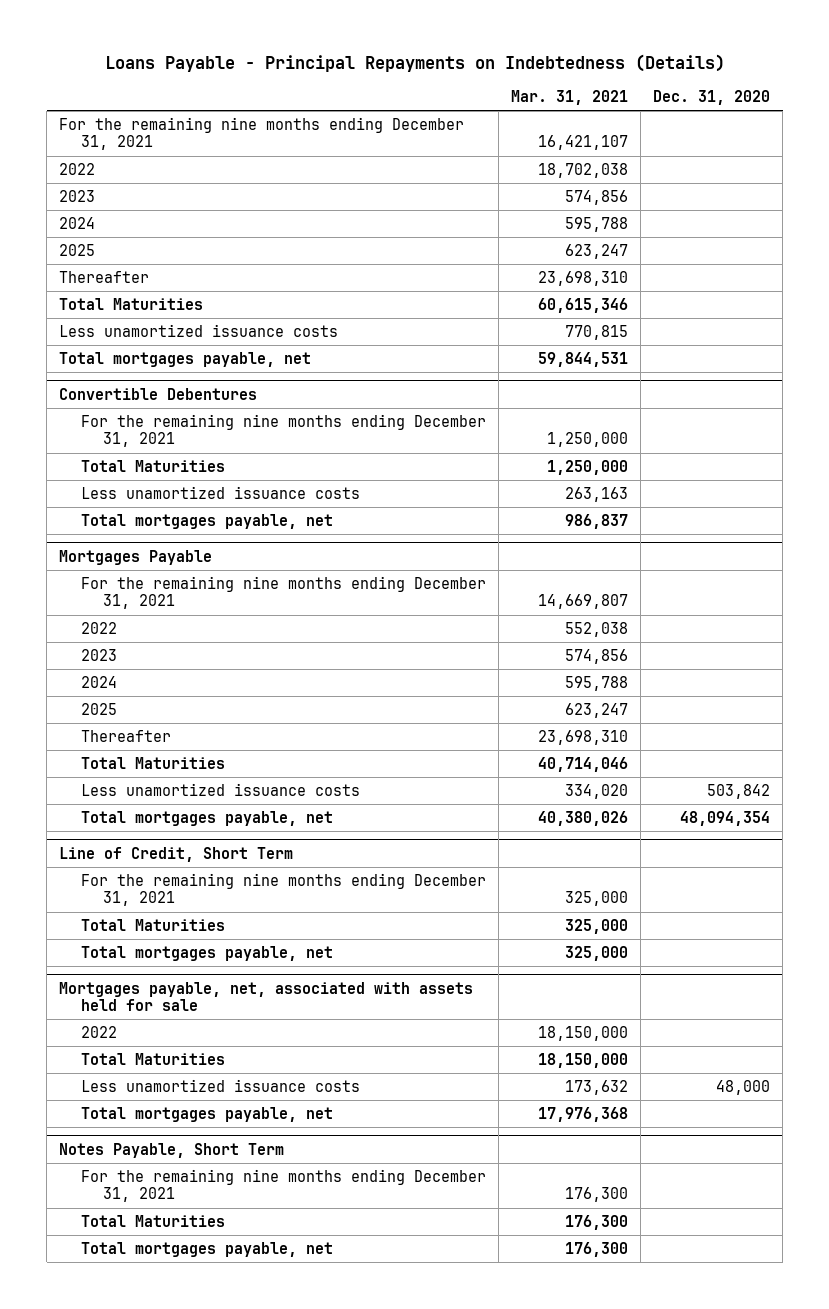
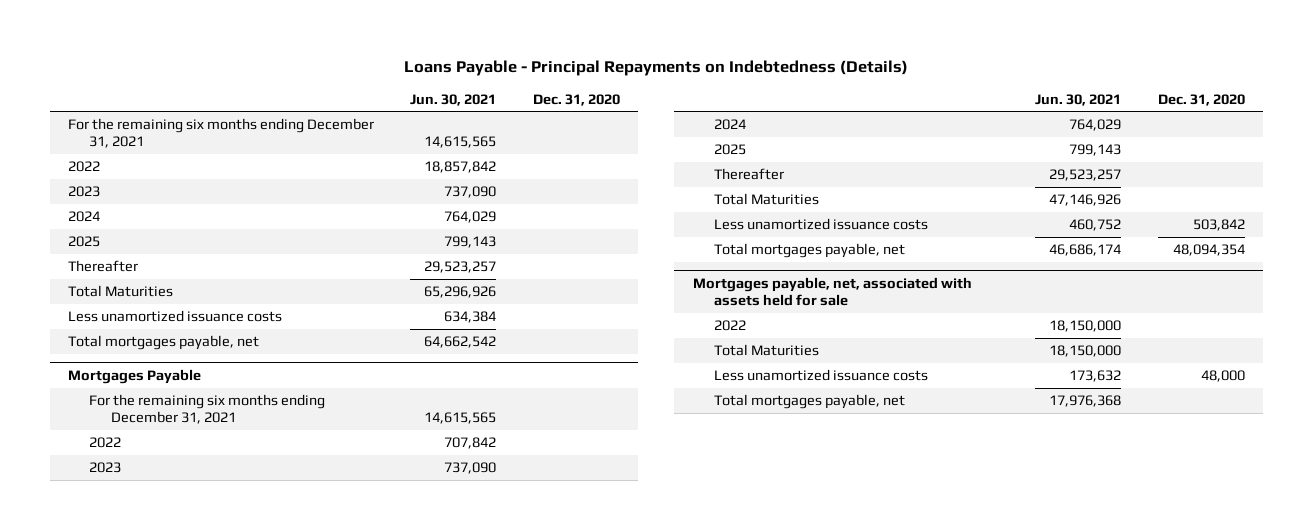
[511,89,629,105] Mar. 31, 2021 -> none
none -> [410,93,497,106] Jun. 30, 2021
[59,116,465,151] For the remaining nine months ending December 31, 2021 -> [67,118,374,149] For the remaining six months ending December 31, 2021
[59,387,258,400] Convertible Debentures -> none
[81,413,487,448] For the remaining nine months ending December 31, 2021 -> none
[81,459,226,472] Total Maturities -> none
[81,485,361,499] Less unamortized issuance costs -> none
[81,513,334,529] Total mortgages payable, net -> none
[81,575,487,610] For the remaining nine months ending December 31, 2021 -> [89,394,326,425] For the remaining six months ending December 31, 2021
[59,846,294,862] Line of Credit, Short Term -> none
[81,872,487,907] For the remaining nine months ending December 31, 2021 -> none
[81,918,226,931] Total Maturities -> none
[81,945,334,961] Total mortgages payable, net -> none
[59,1142,285,1158] Notes Payable, Short Term -> none
[81,1168,487,1203] For the remaining nine months ending December 31, 2021 -> none
[81,1214,226,1227] Total Maturities -> none
[81,1241,334,1257] Total mortgages payable, net -> none

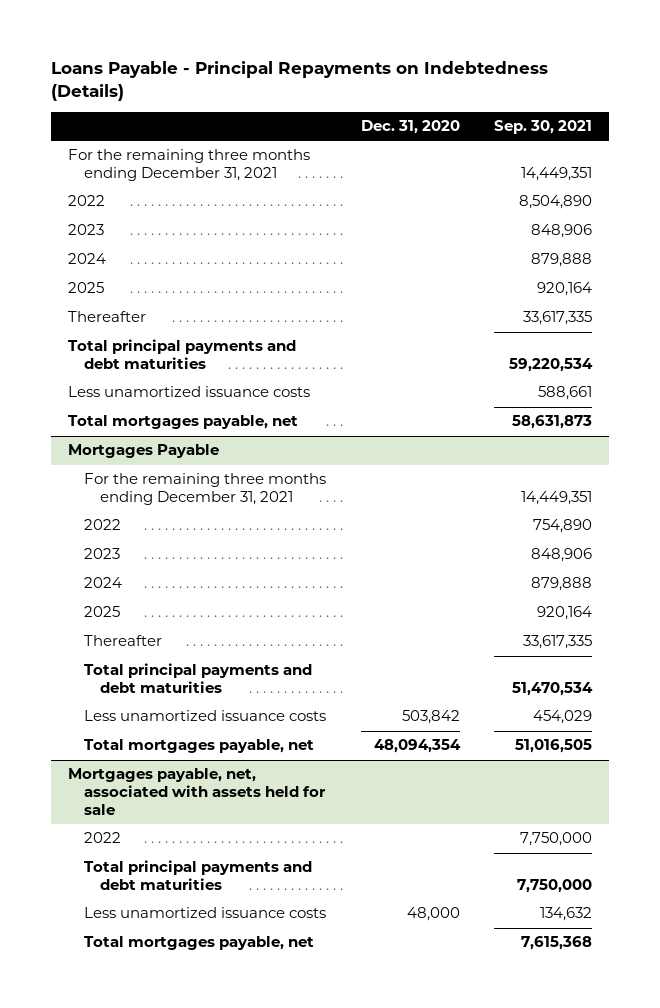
[410,93,497,106] Jun. 30, 2021 -> none
none -> [494,120,593,135] Sep. 30, 2021
[67,118,374,149] For the remaining six months ending December 31, 2021 -> [68,149,311,182] For the remaining three months ending December 31, 2021
[67,285,173,298] Total Maturities -> [68,339,297,370] Total principal payments and debt maturities
[89,394,326,425] For the remaining six months ending December 31, 2021 -> [84,473,327,506] For the remaining three months ending December 31, 2021
[713,193,819,206] Total Maturities -> [84,663,313,694] Total principal payments and debt maturities
[713,344,819,357] Total Maturities -> [84,860,313,891] Total principal payments and debt maturities

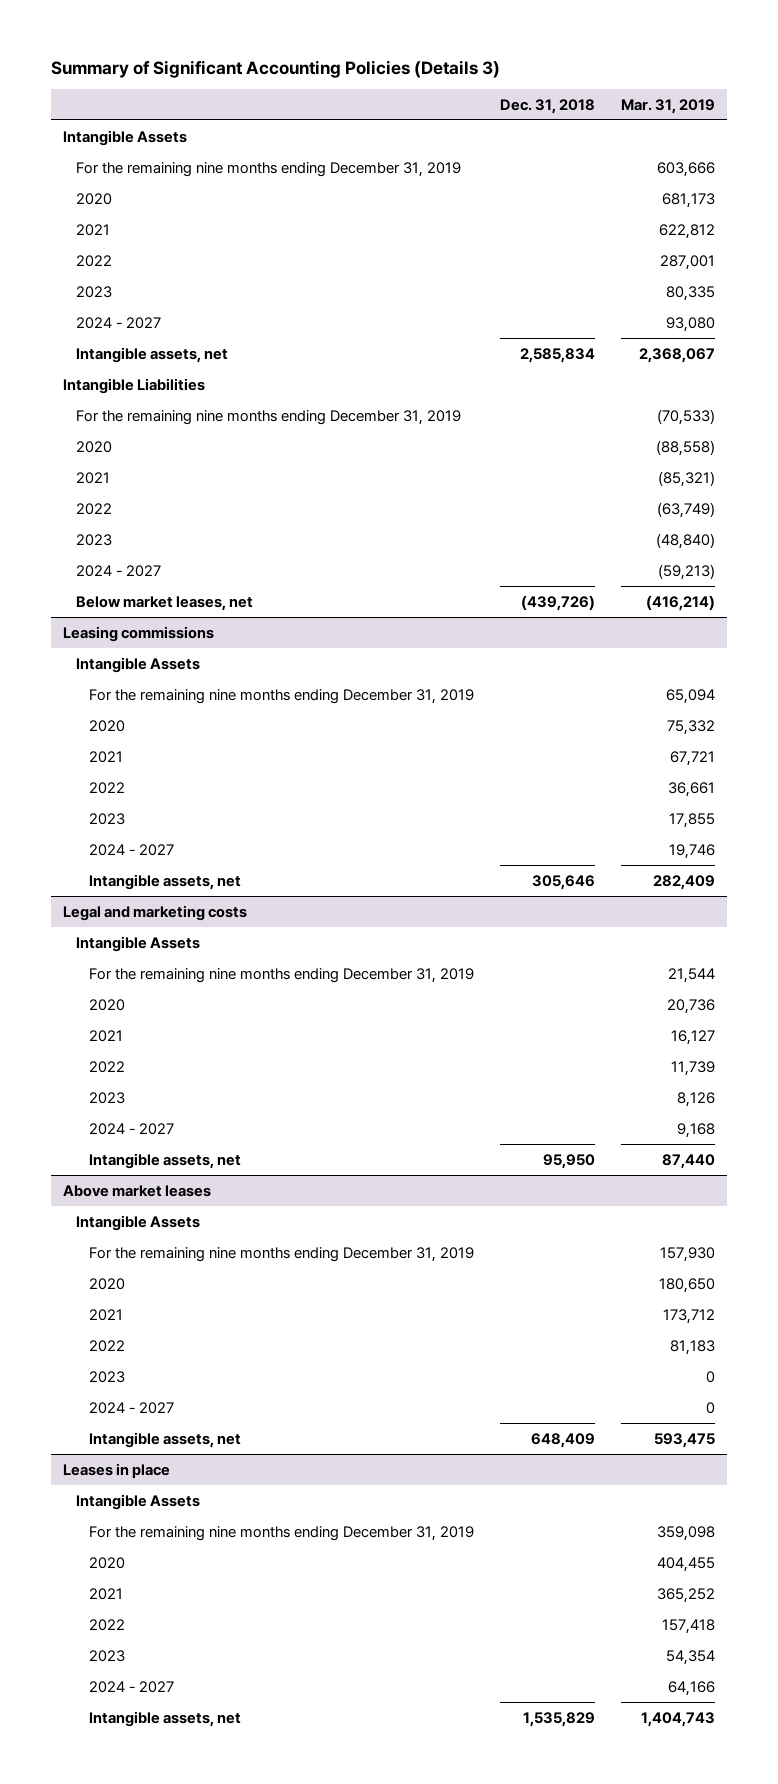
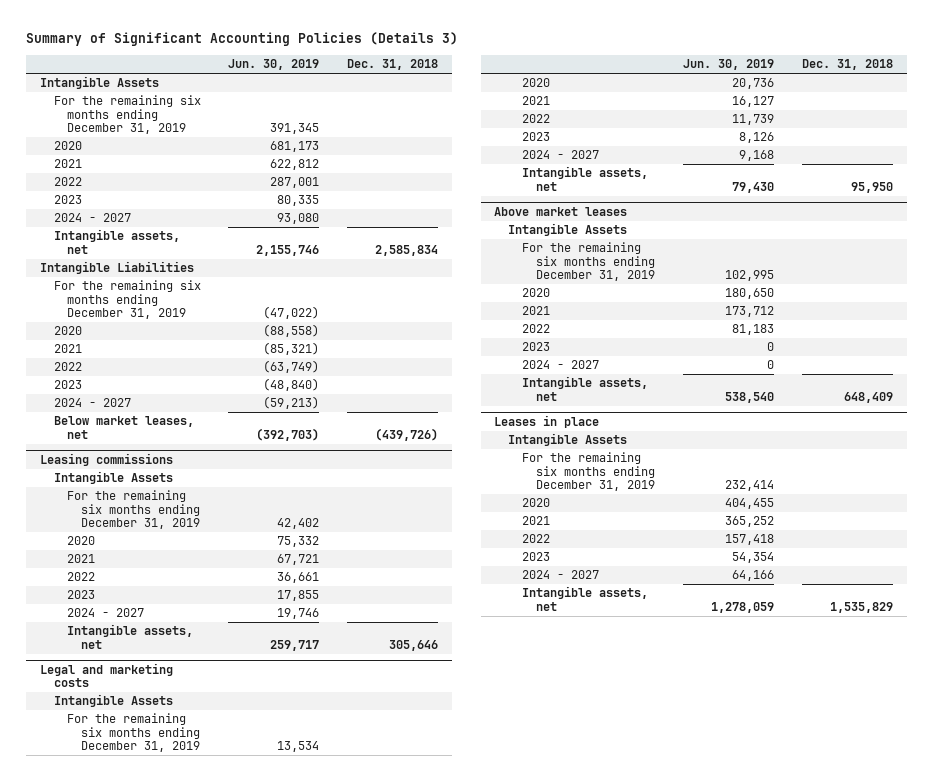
[620,98,715,114] Mar. 31, 2019 -> none
none -> [228,59,320,71] Jun. 30, 2019
[76,161,462,177] For the remaining nine months ending December 31, 2019 -> [53,95,201,135] For the remaining six months ending December 31, 2019
[76,409,462,425] For the remaining nine months ending December 31, 2019 -> [53,280,201,320] For the remaining six months ending December 31, 2019
[89,688,475,704] For the remaining nine months ending December 31, 2019 -> [67,490,200,530] For the remaining six months ending December 31, 2019
[89,967,475,983] For the remaining nine months ending December 31, 2019 -> [67,713,200,753] For the remaining six months ending December 31, 2019
[89,1246,475,1262] For the remaining nine months ending December 31, 2019 -> [521,242,655,282] For the remaining six months ending December 31, 2019
[89,1525,475,1541] For the remaining nine months ending December 31, 2019 -> [521,452,655,492] For the remaining six months ending December 31, 2019

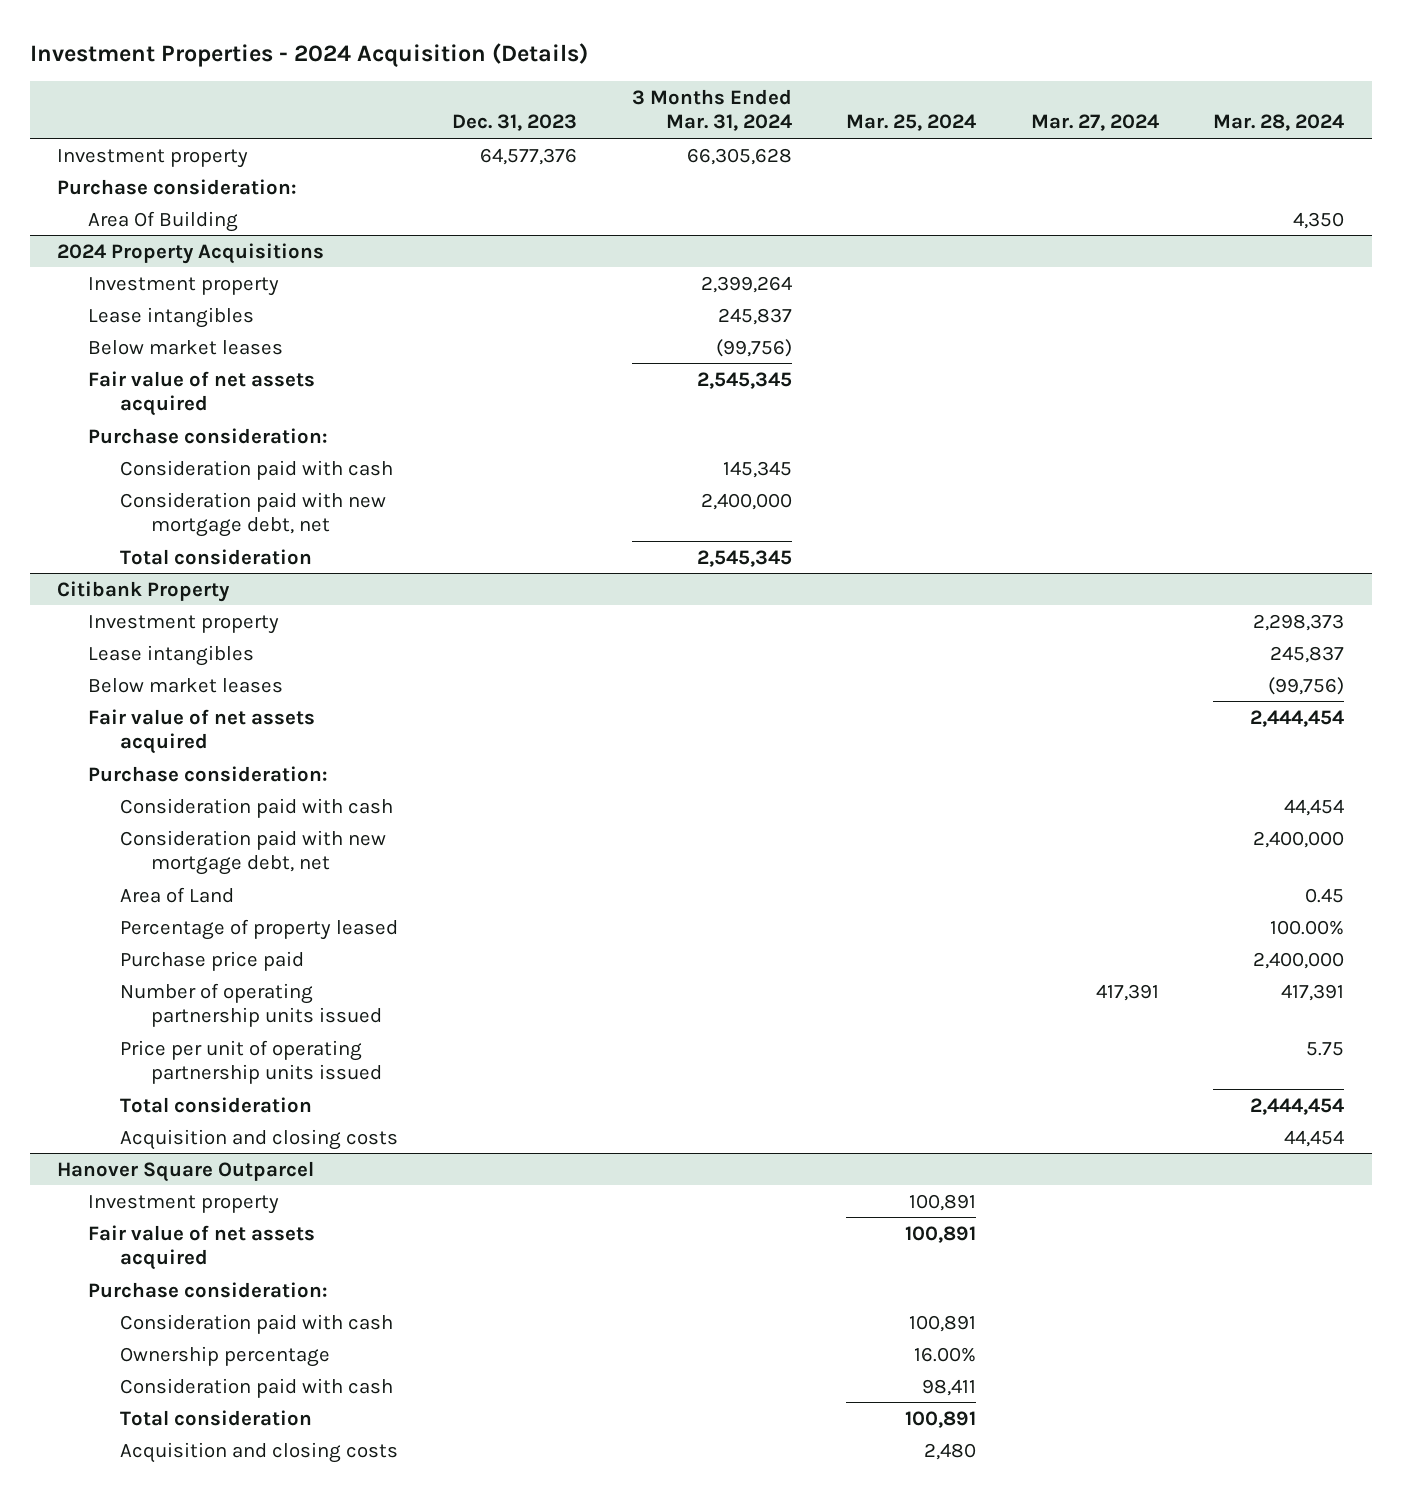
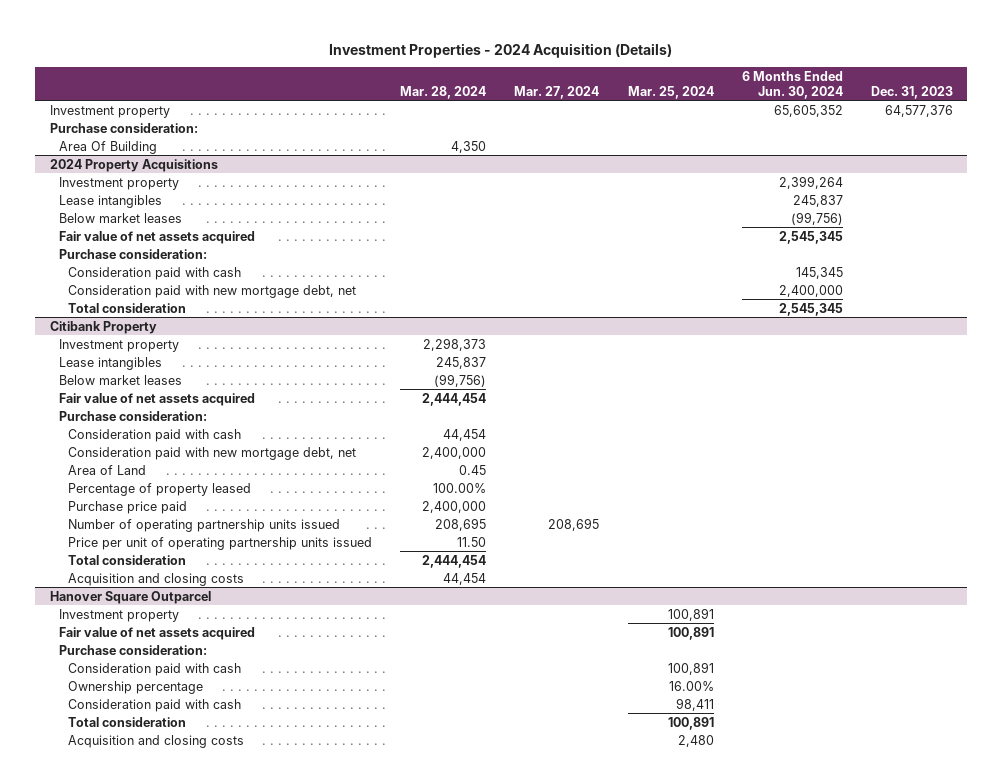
[631,89,792,132] 3 Months Ended Mar. 31, 2024 -> none
none -> [741,70,843,99] 6 Months Ended Jun. 30, 2024
[1095,983,1159,1001] 417,391 -> [548,517,600,531] 208,695
[1281,983,1345,1001] 417,391 -> [435,517,487,531] 208,695
[1306,1041,1345,1056] 5.75 -> [457,536,487,547] 11.50

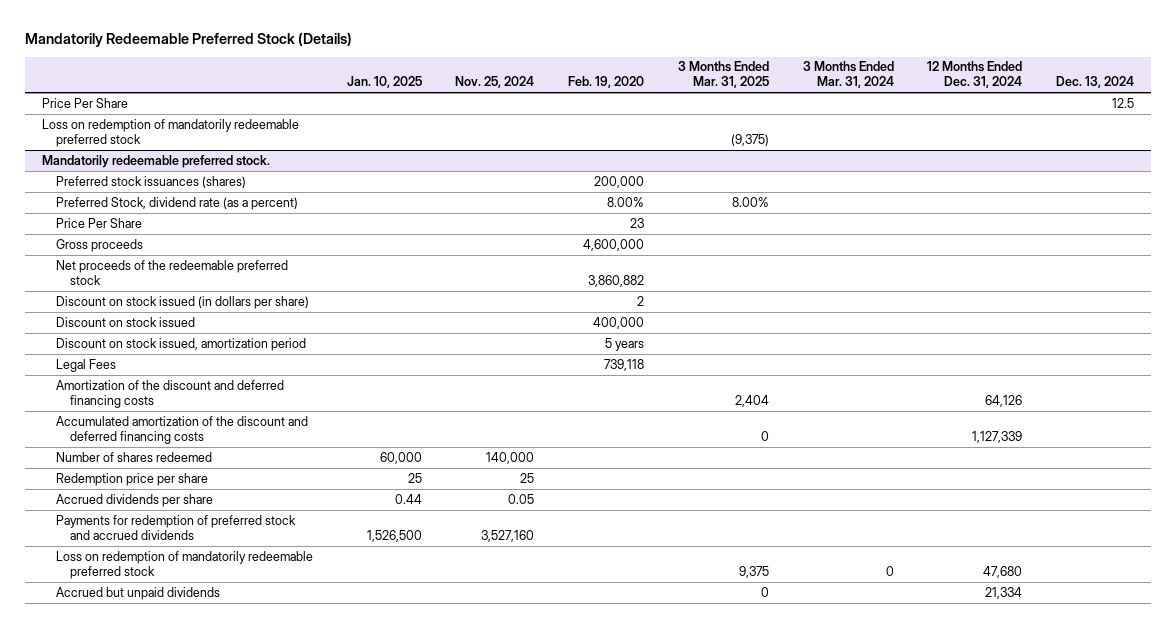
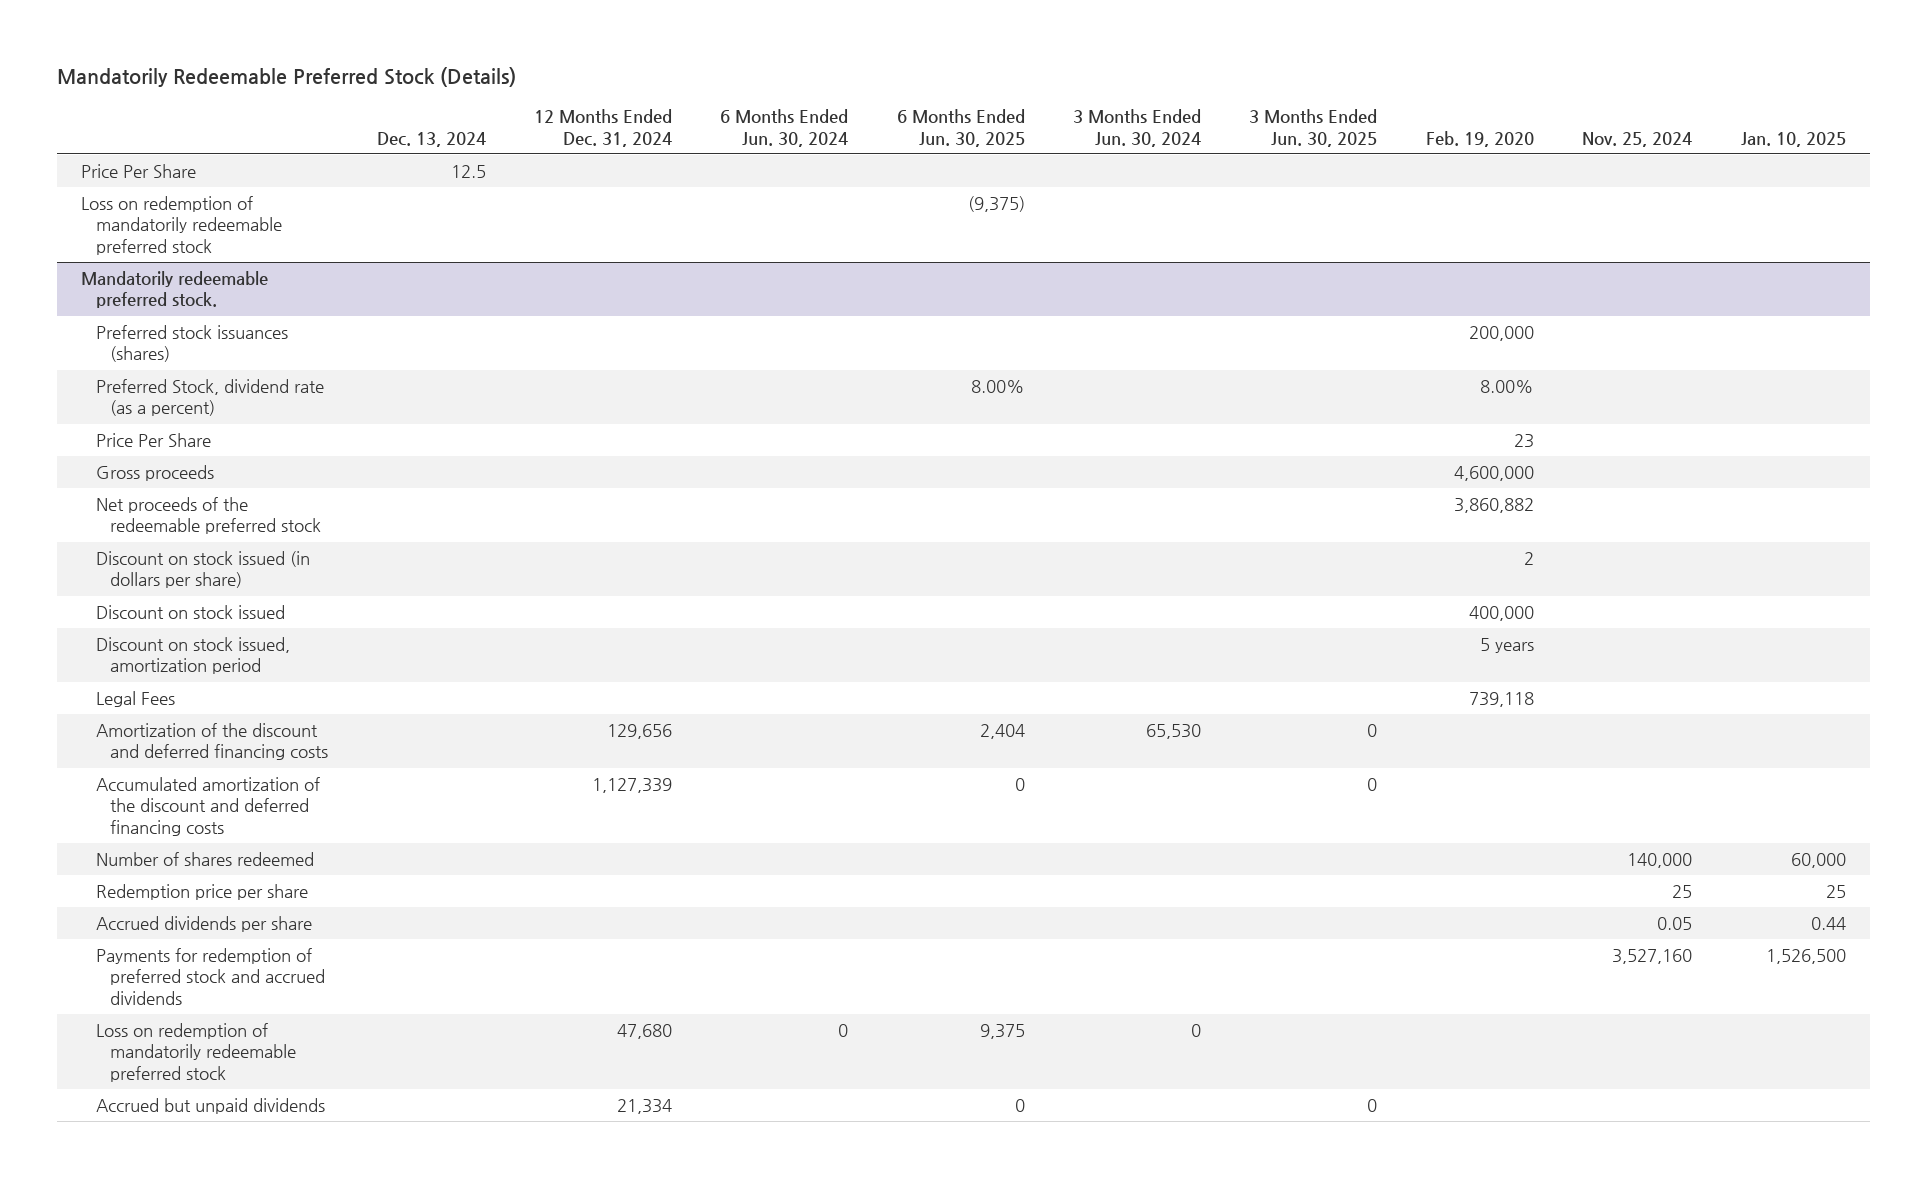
[677,61,769,89] 3 Months Ended Mar. 31, 2025 -> none
[802,61,894,89] 3 Months Ended Mar. 31, 2024 -> none
none -> [720,109,849,147] 6 Months Ended Jun. 30, 2024
none -> [896,109,1025,147] 6 Months Ended Jun. 30, 2025
none -> [1073,109,1202,147] 3 Months Ended Jun. 30, 2024
none -> [1249,109,1378,147] 3 Months Ended Jun. 30, 2025
[985,394,1023,407] 64,126 -> [607,723,673,739] 129,656

